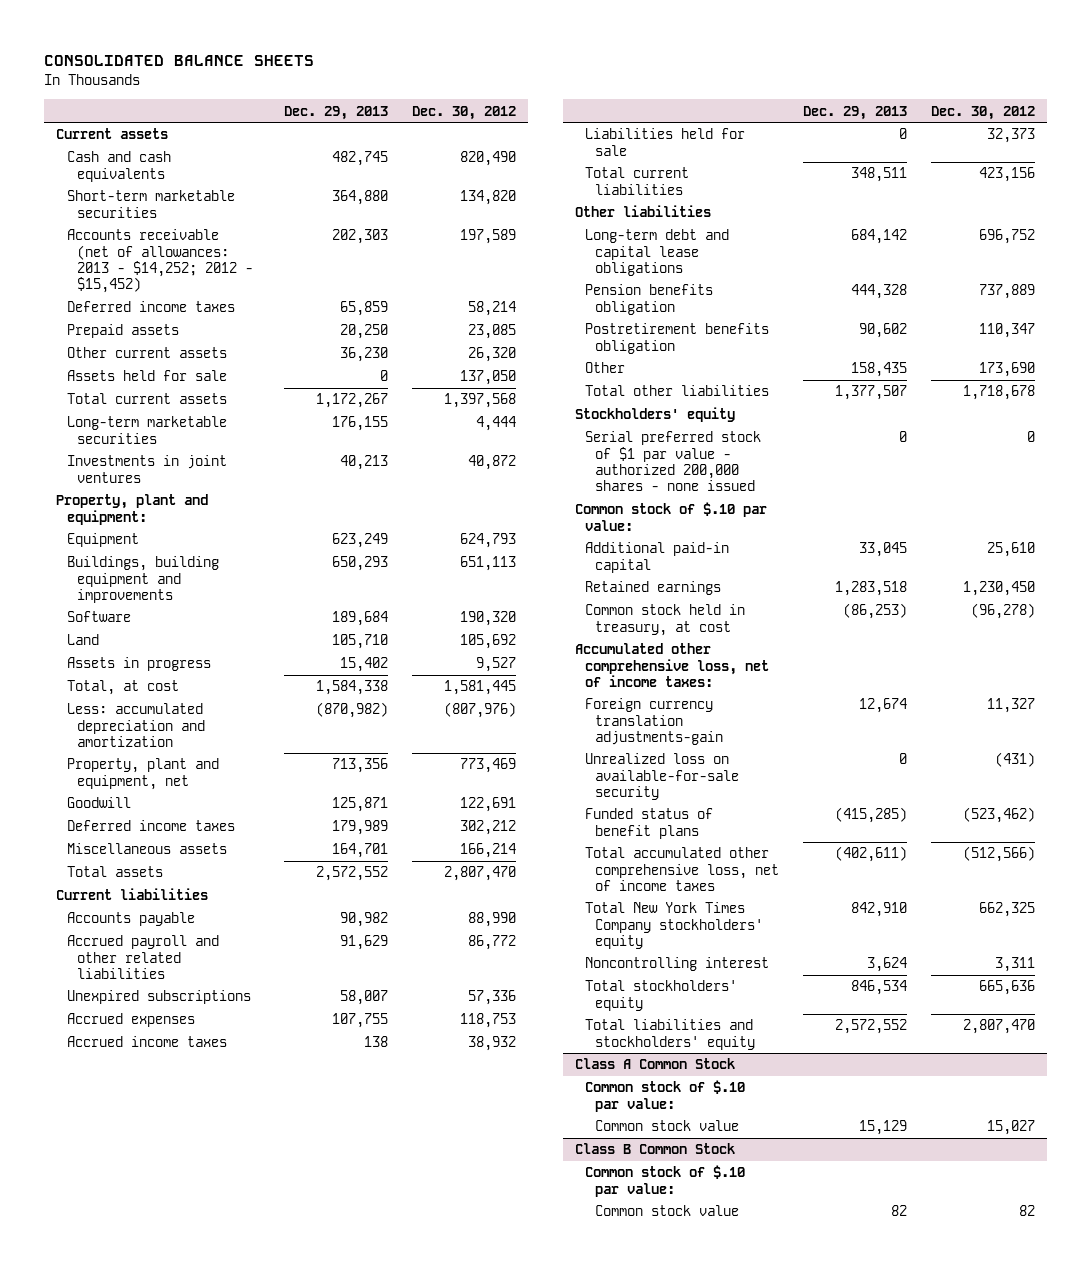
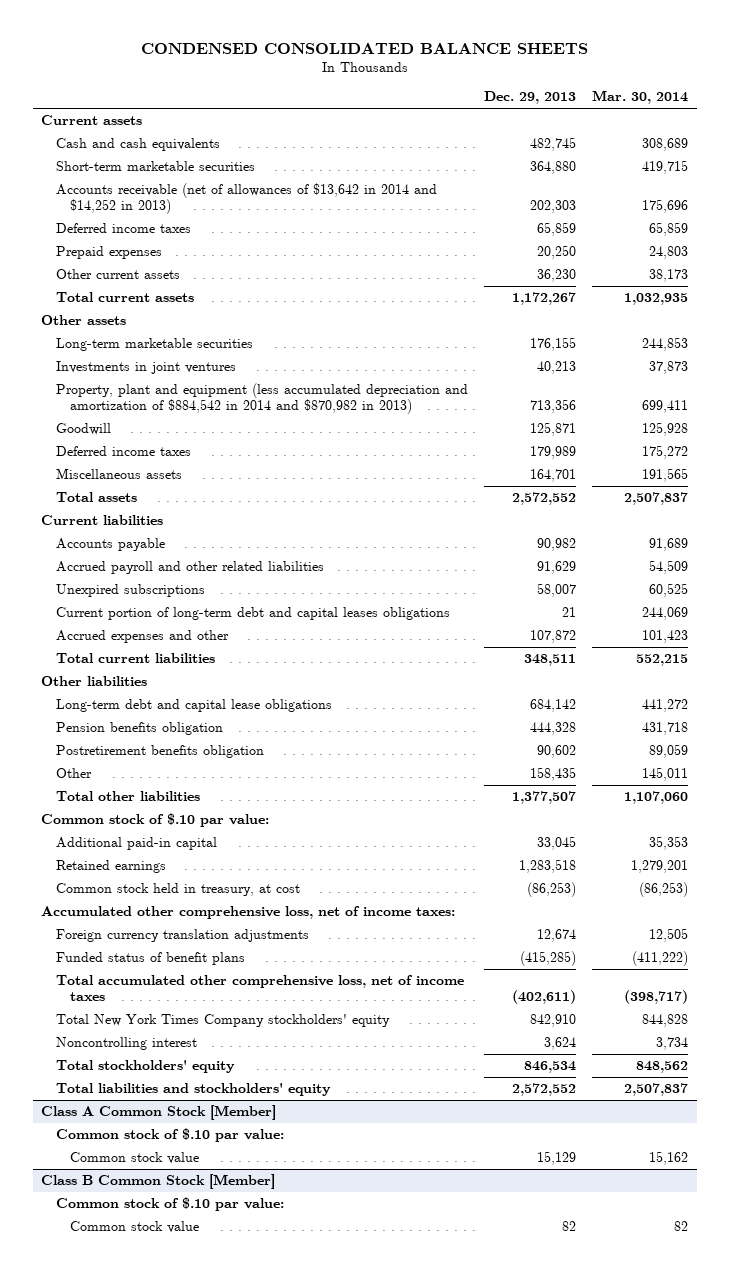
[44,55,315,67] CONSOLIDATED BALANCE SHEETS -> [140,42,588,54] CONDENSED CONSOLIDATED BALANCE SHEETS
[412,105,517,120] Dec. 30, 2012 -> none
none -> [592,90,689,105] Mar. 30, 2014
[66,229,253,294] Accounts receivable (net of allowances: 2013 - $14,252; 2012 - $15,452) -> [55,183,437,215] Accounts receivable (net of allowances of $13,642 in 2014 and $14,252 in 2013)
[66,324,179,339] Prepaid assets -> [55,246,162,260] Prepaid expenses
[66,370,227,382] Assets held for sale -> none
none -> [41,315,127,326] Other assets
[56,494,209,525] Property, plant and equipment: -> none
[66,533,139,548] Equipment -> none
[66,556,219,603] Buildings, building equipment and improvements -> none
[66,611,131,623] Software -> none
[66,634,99,646] Land -> none
[66,657,211,672] Assets in progress -> none
[66,680,179,696] Total, at cost -> none
[66,703,205,747] Less: accumulated depreciation and amortization -> none
[66,758,219,790] Property, plant and equipment, net -> [55,383,468,415] Property, plant and equipment (less accumulated depreciation and amortization of $884,542 in 2014 and $870,982 in 2013)
[66,1036,227,1048] Accrued income taxes -> none
[585,128,746,156] Liabilities held for sale -> none
none -> [55,607,450,621] Current portion of long-term debt and capital leases obligations
[66,1013,195,1028] Accrued expenses -> [55,630,229,644] Accrued expenses and other
[332,1013,389,1029] 107,755 -> [529,630,576,644] 107,872
[575,407,736,423] Stockholders' equity -> none
[585,431,762,492] Serial preferred stock of $1 par value - authorized 200,000 shares - none issued -> none
[585,753,740,800] Unrealized loss on available-for-sale security -> none
[585,698,724,745] Foreign currency translation adjustments-gain -> [55,929,309,943] Foreign currency translation adjustments
[575,1058,736,1070] Class A Common Stock -> [41,1105,277,1121] Class A Common Stock [Member]
[575,1143,736,1155] Class B Common Stock -> [41,1174,276,1190] Class B Common Stock [Member]

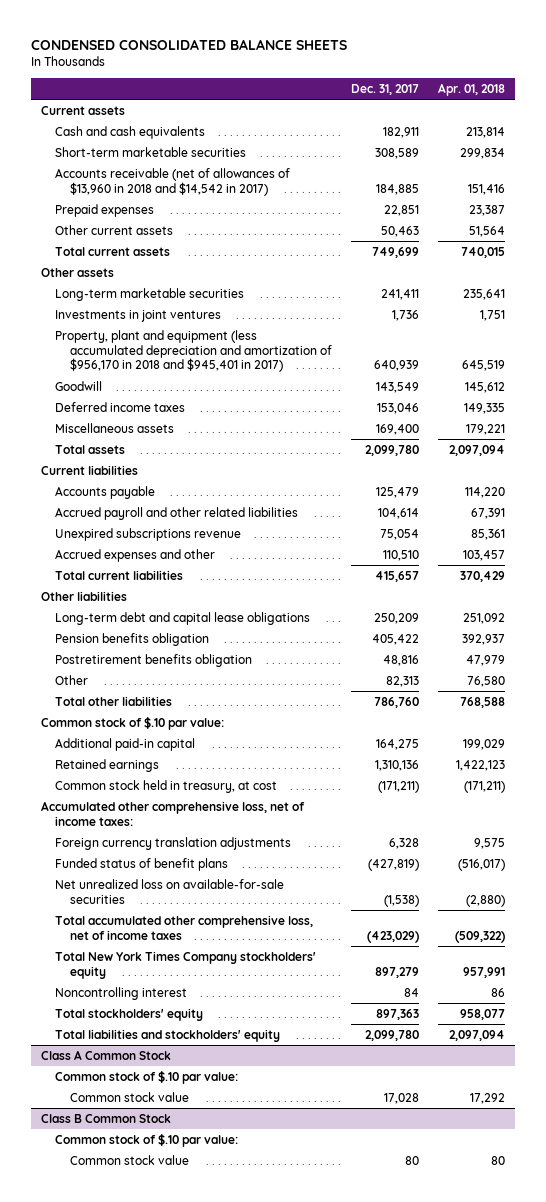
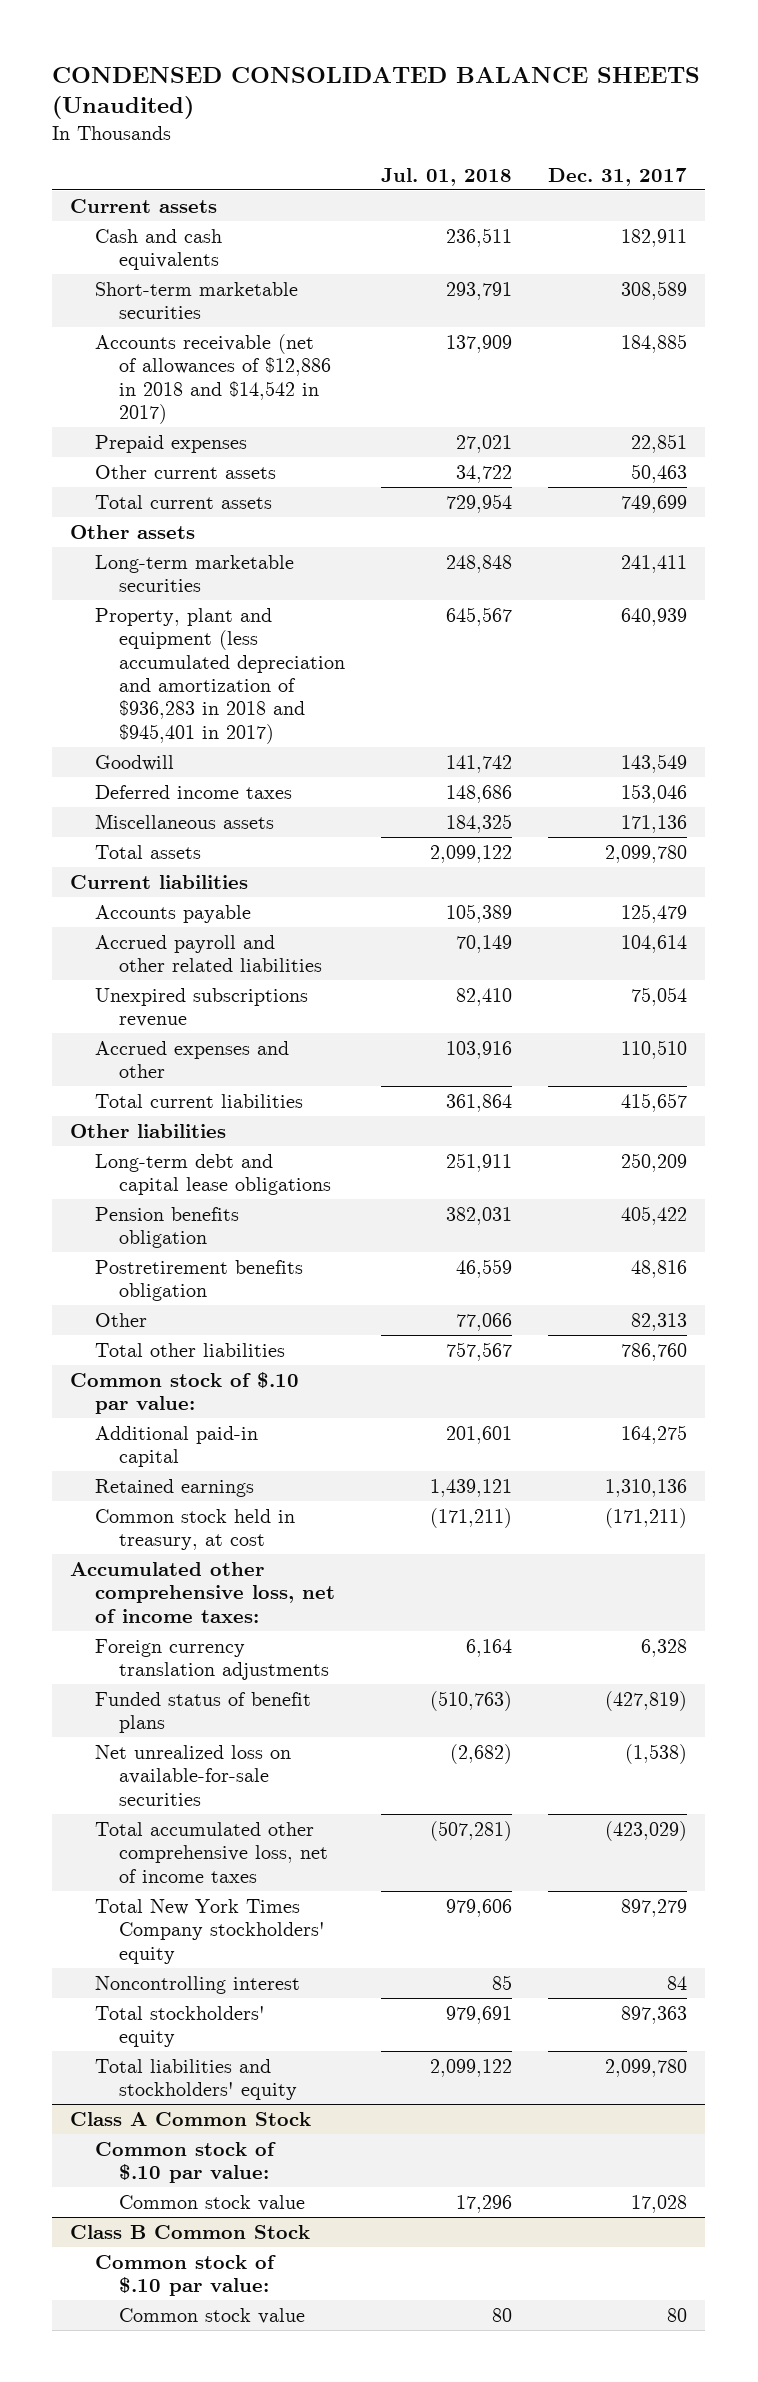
[30,38,347,50] CONDENSED CONSOLIDATED BALANCE SHEETS -> [52,66,701,120] CONDENSED CONSOLIDATED BALANCE SHEETS (Unaudited)
[438,82,506,96] Apr. 01, 2018 -> none
none -> [381,167,513,186] Jul. 01, 2018
[55,167,291,196] Accounts receivable (net of allowances of $13,960 in 2018 and $14,542 in 2017) -> [94,333,332,425] Accounts receivable (net of allowances of $12,886 in 2018 and $14,542 in 2017)
[55,309,222,322] Investments in joint ventures -> none
[55,329,332,373] Property, plant and equipment (less accumulated depreciation and amortization of $956,170 in 2018 and $945,401 in 2017) -> [94,607,346,744] Property, plant and equipment (less accumulated depreciation and amortization of $936,283 in 2018 and $945,401 in 2017)
[375,423,419,435] 169,400 -> [621,814,688,833] 171,136

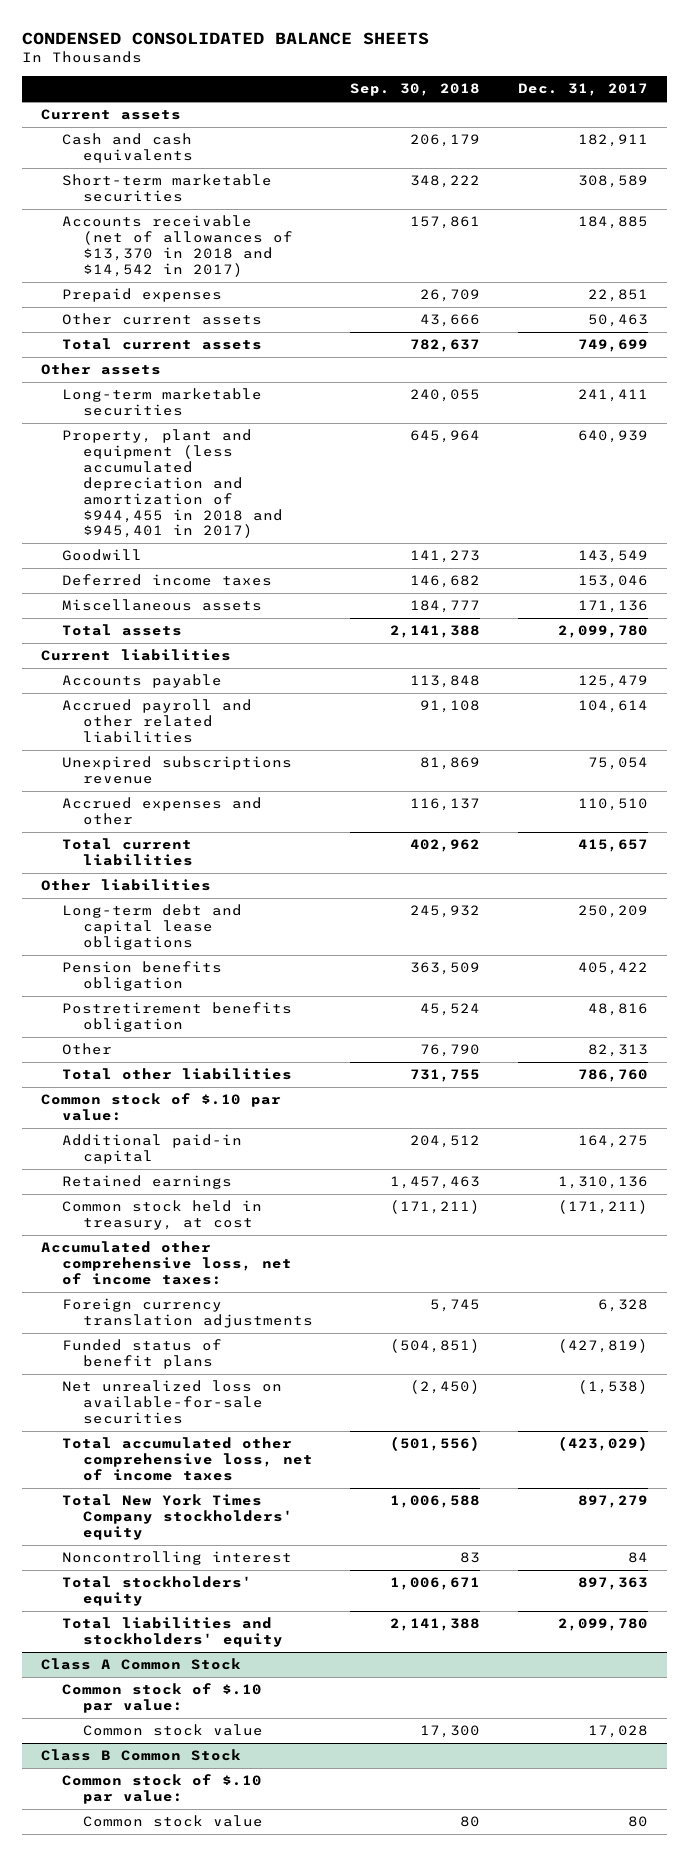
[52,66,701,120] CONDENSED CONSOLIDATED BALANCE SHEETS (Unaudited) -> [22,31,430,45] CONDENSED CONSOLIDATED BALANCE SHEETS
[381,167,513,186] Jul. 01, 2018 -> none
none -> [350,83,481,97] Sep. 30, 2018
[94,333,332,425] Accounts receivable (net of allowances of $12,886 in 2018 and $14,542 in 2017) -> [61,215,293,277] Accounts receivable (net of allowances of $13,370 in 2018 and $14,542 in 2017)
[94,607,346,744] Property, plant and equipment (less accumulated depreciation and amortization of $936,283 in 2018 and $945,401 in 2017) -> [61,429,283,539] Property, plant and equipment (less accumulated depreciation and amortization of $944,455 in 2018 and $945,401 in 2017)

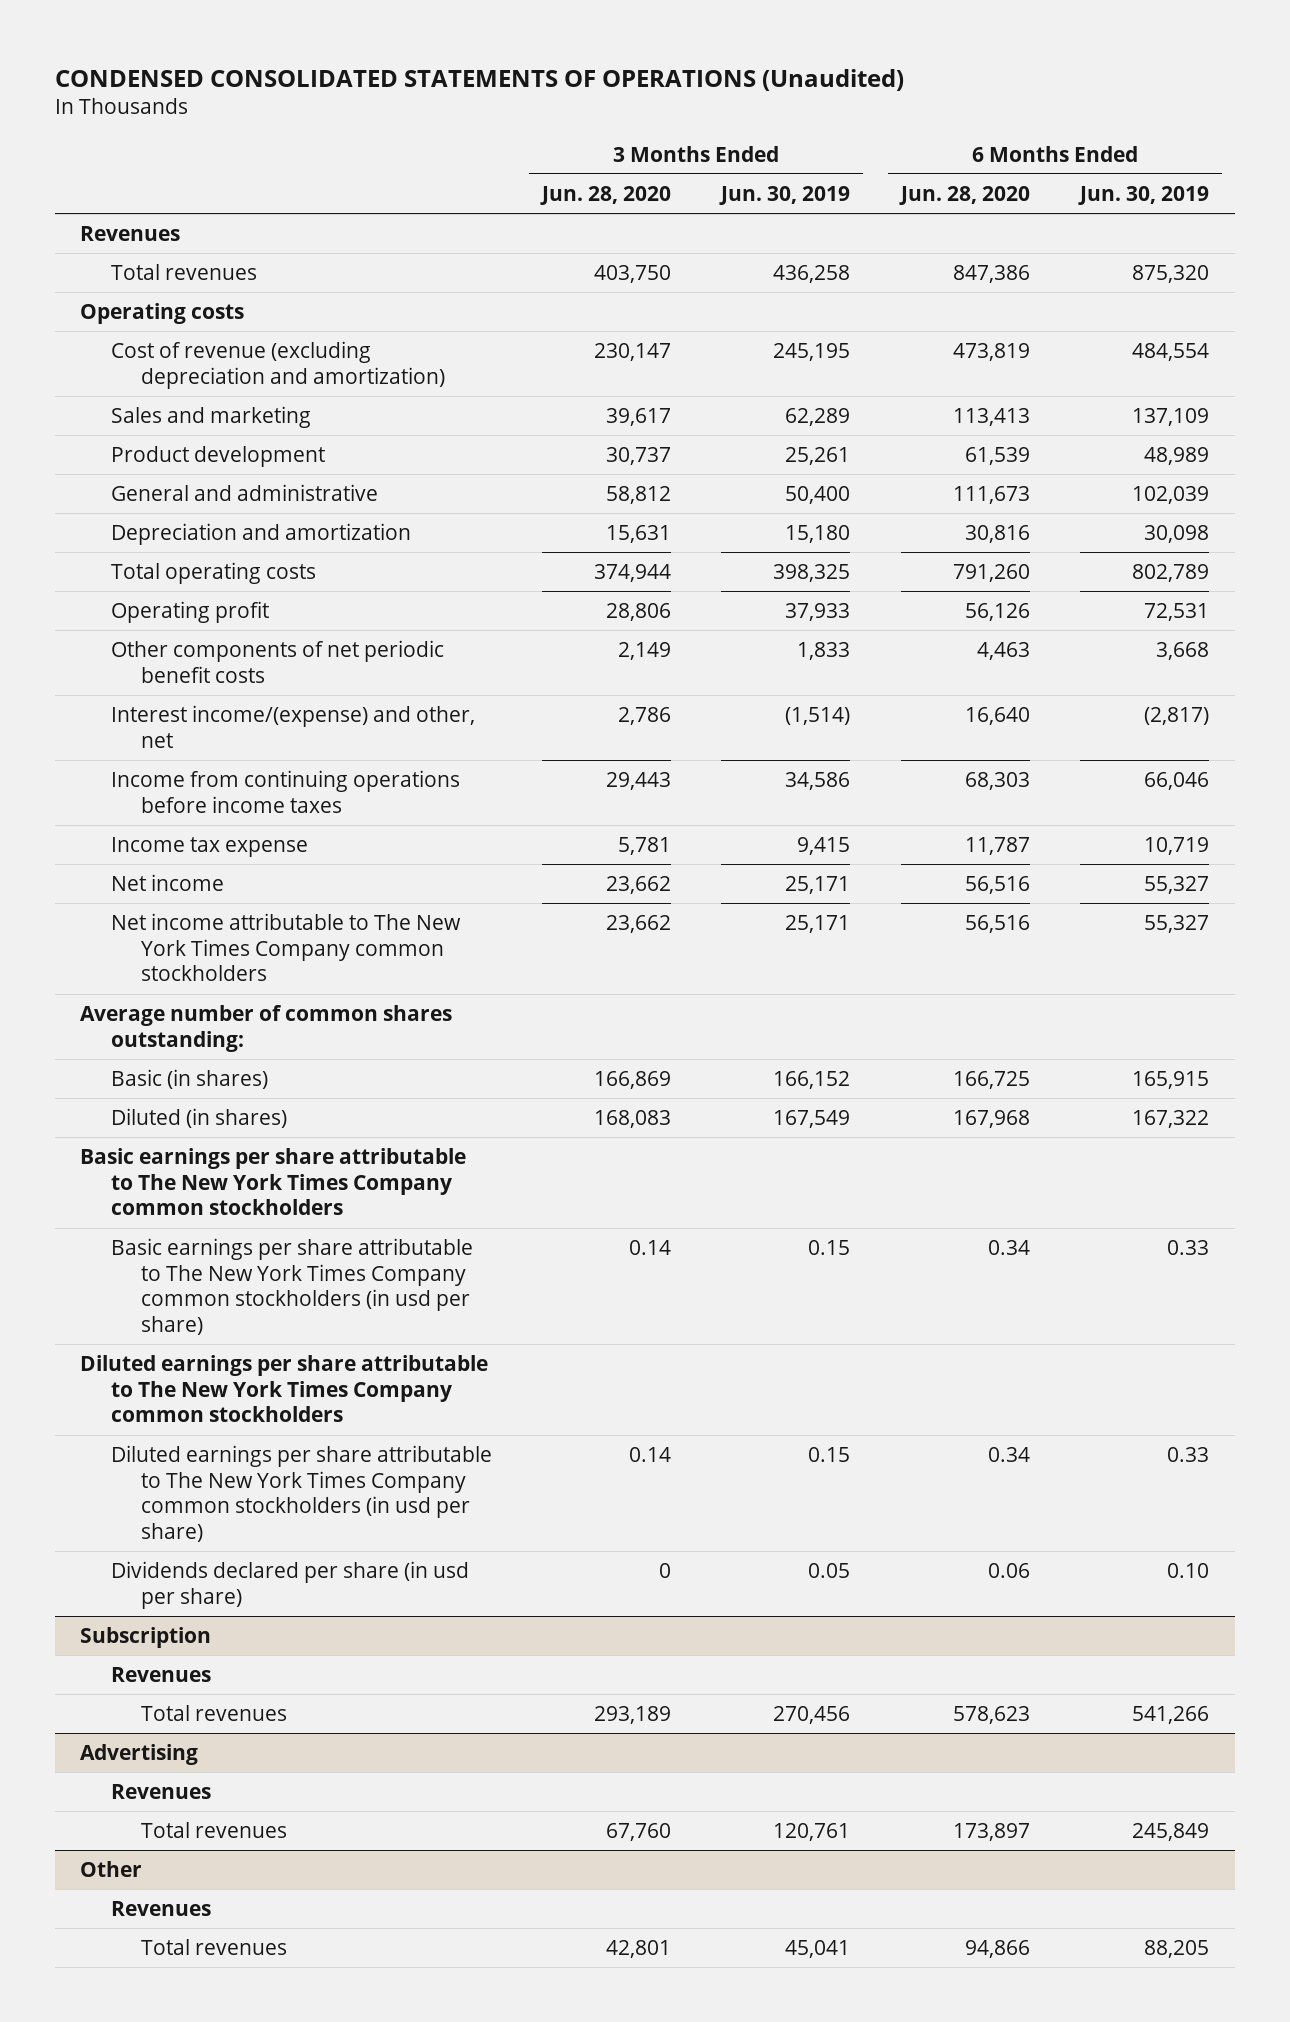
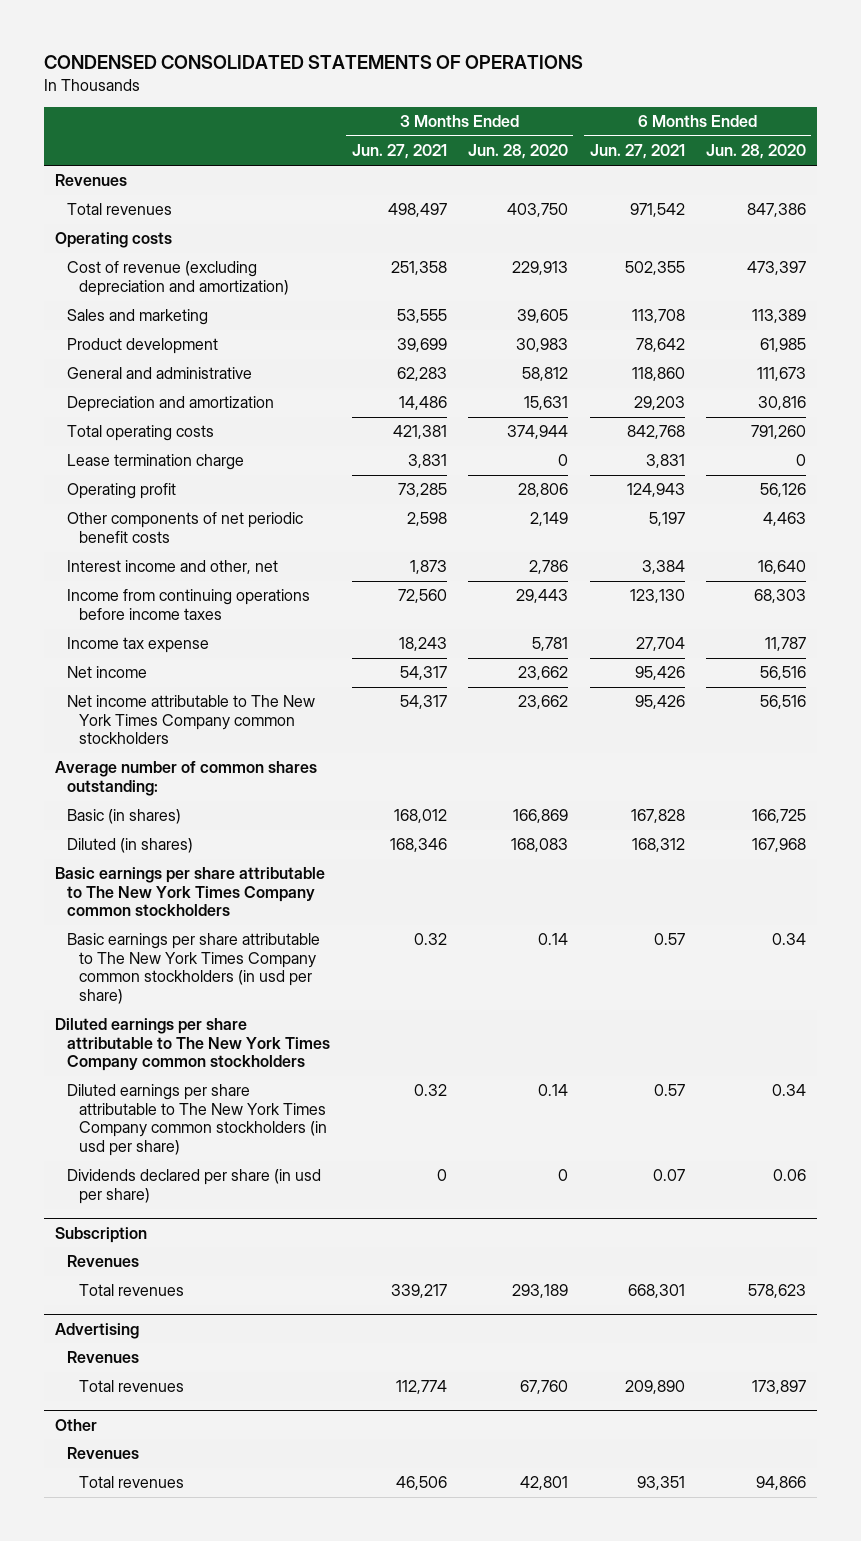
[55,68,905,91] CONDENSED CONSOLIDATED STATEMENTS OF OPERATIONS (Unaudited) -> [44,55,584,70] CONDENSED CONSOLIDATED STATEMENTS OF OPERATIONS
[719,185,851,205] Jun. 30, 2019 -> none
[1078,185,1210,205] Jun. 30, 2019 -> none
none -> [351,144,447,160] Jun. 27, 2021
none -> [589,144,685,160] Jun. 27, 2021
[594,342,672,361] 230,147 -> [512,261,569,276] 229,913
[952,342,1030,361] 473,819 -> [747,261,807,276] 473,397
[606,407,672,426] 39,617 -> [517,309,569,324] 39,605
[952,407,1030,426] 113,413 -> [752,309,807,324] 113,389
[606,446,672,465] 30,737 -> [516,338,569,353] 30,983
[964,446,1030,465] 61,539 -> [760,338,807,353] 61,985
none -> [67,454,245,471] Lease termination charge
[110,704,475,748] Interest income/(expense) and other, net -> [67,560,279,575] Interest income and other, net

